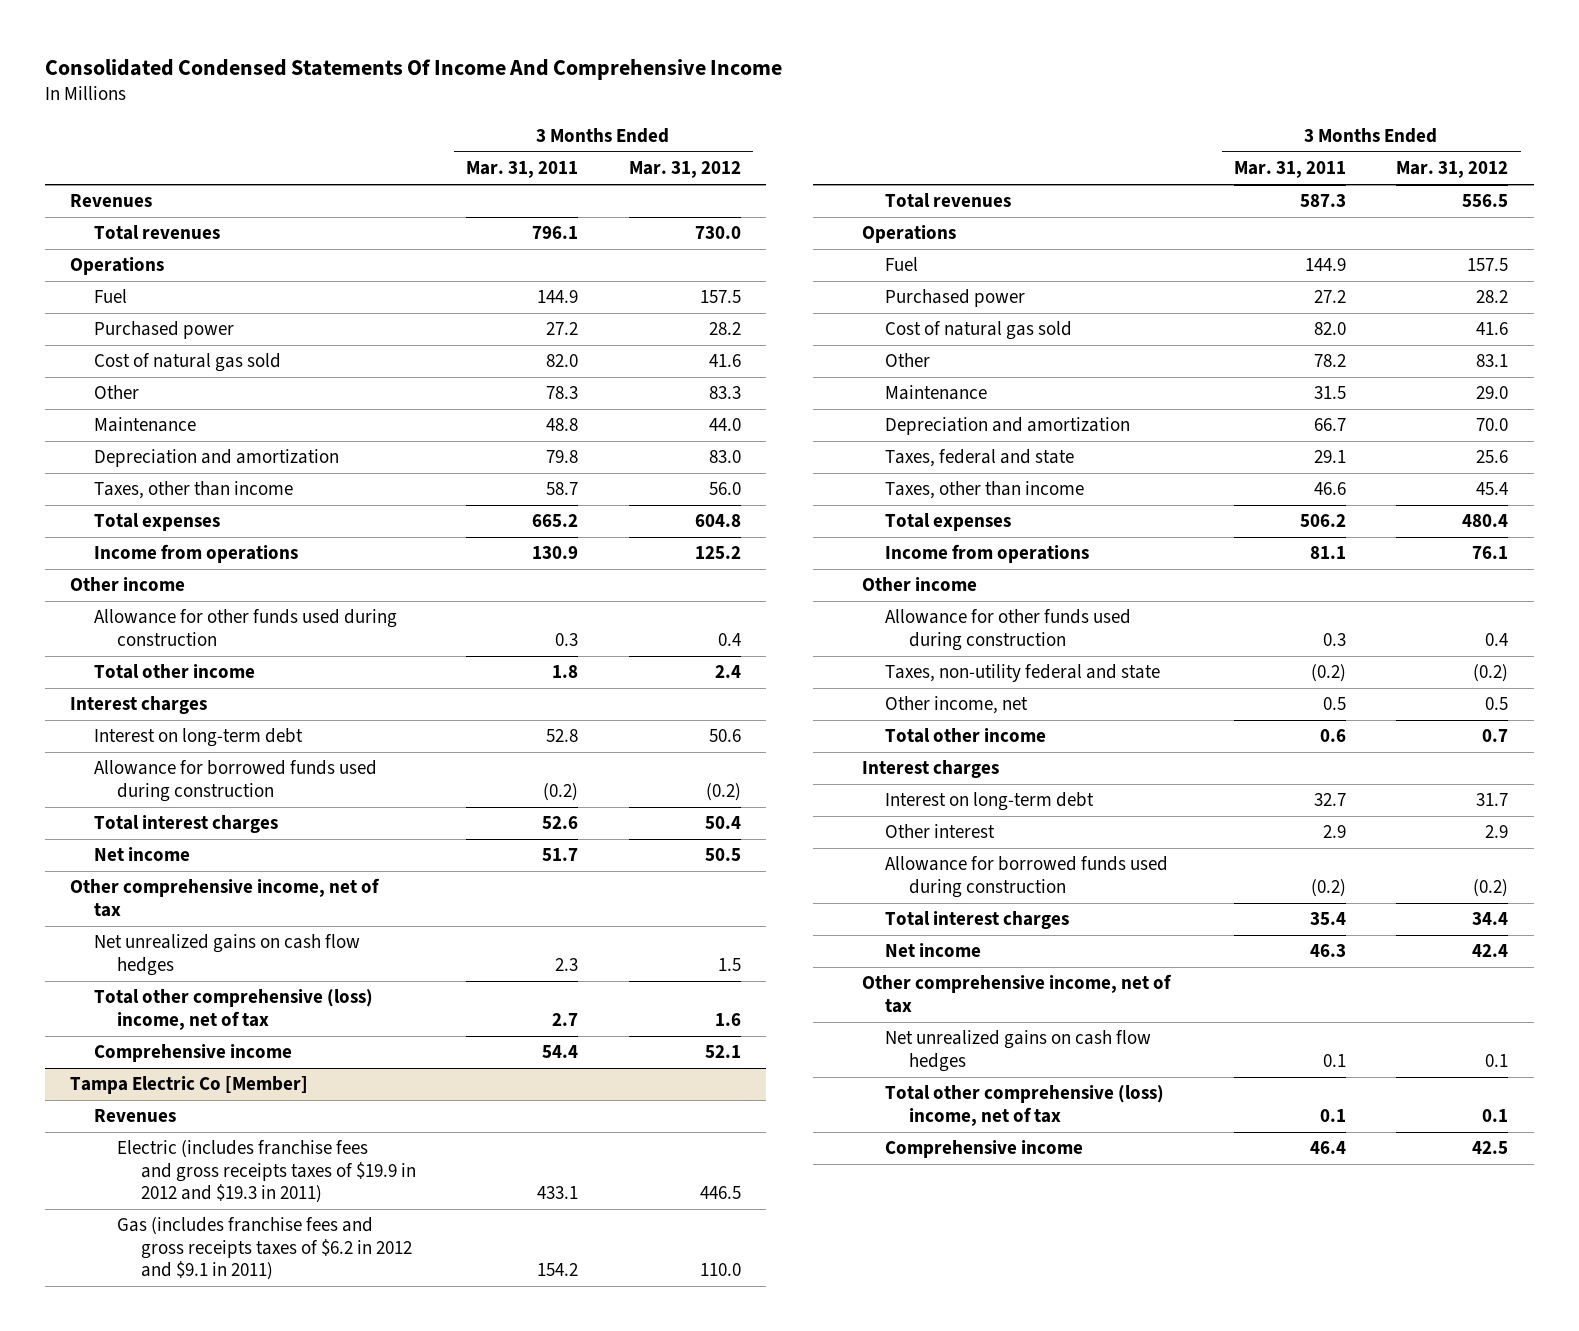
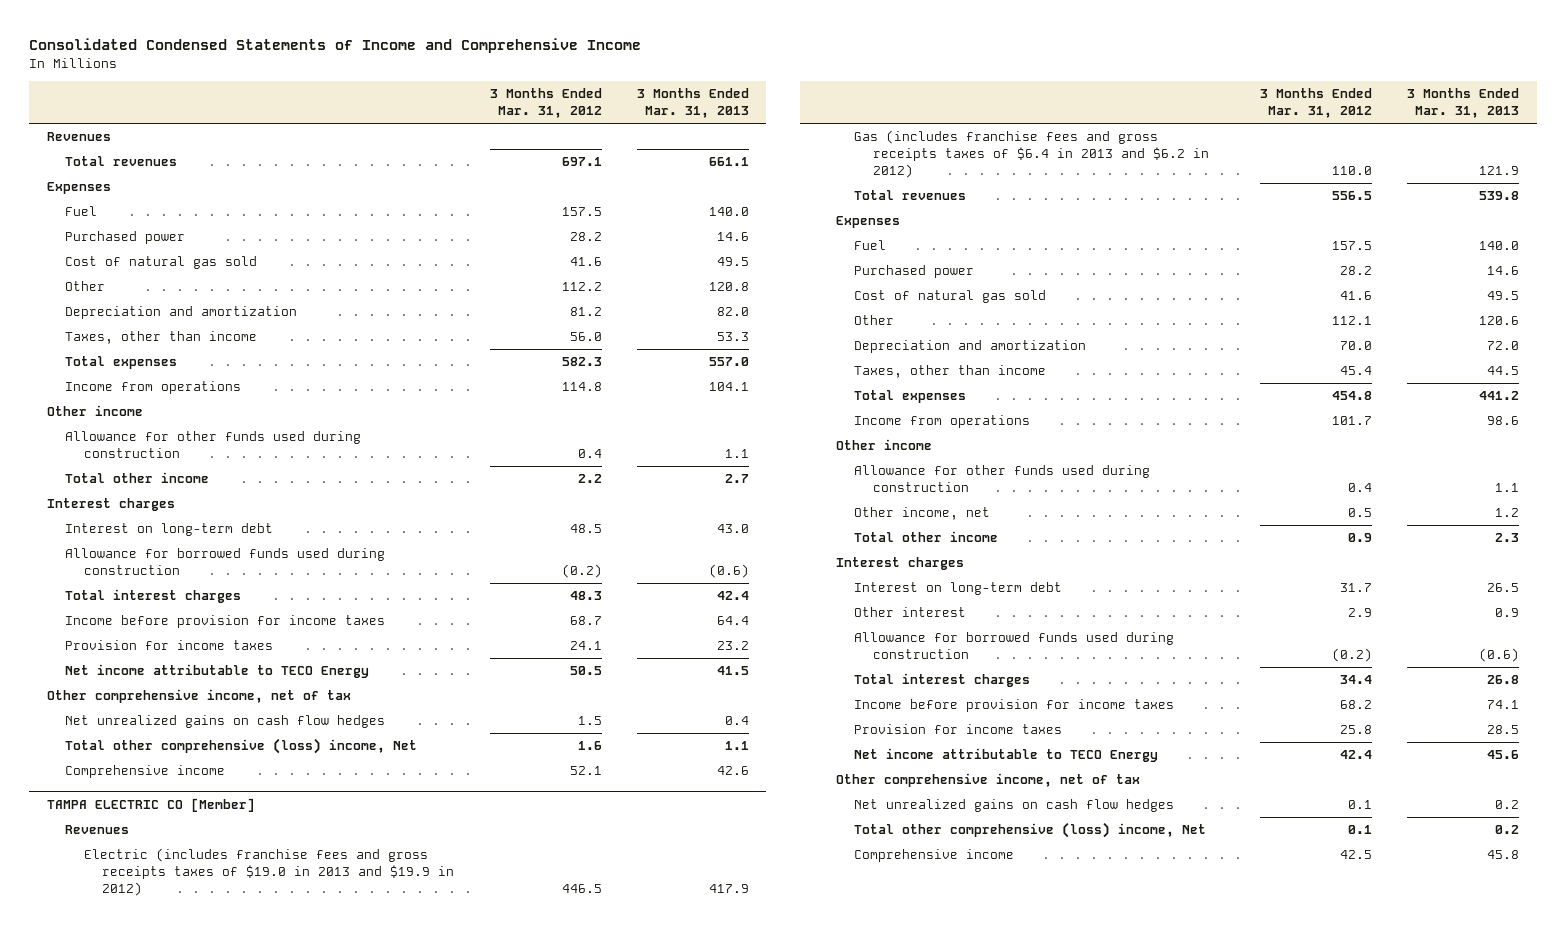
[45,58,783,80] Consolidated Condensed Statements Of Income And Comprehensive Income -> [29,37,642,53] Consolidated Condensed Statements of Income and Comprehensive Income
[466,161,579,179] Mar. 31, 2011 -> none
none -> [636,88,749,119] 3 Months Ended Mar. 31, 2013
[70,257,165,276] Operations -> none
[694,226,741,240] 730.0 -> [561,157,602,167] 697.1
none -> [46,182,111,195] Expenses
[93,417,196,433] Maintenance -> none
[708,386,741,400] 83.3 -> [561,282,602,292] 112.2
[708,450,741,464] 83.0 -> [569,307,602,317] 81.2
[694,514,741,528] 604.8 -> [561,357,602,367] 582.3
[694,546,741,560] 125.2 -> [561,382,602,392] 114.8
[714,665,741,679] 2.4 -> [577,474,602,484] 2.2
[708,729,741,743] 50.6 -> [569,524,602,534] 48.5
[704,816,741,830] 50.4 -> [569,591,602,601] 48.3
none -> [65,615,386,629] Income before provision for income taxes
none -> [65,640,274,651] Provision for income taxes
[93,847,190,862] Net income -> [65,664,370,679] Net income attributable to TECO Energy
[93,989,373,1030] Total other comprehensive (loss) income, net of tax -> [65,738,418,755] Total other comprehensive (loss) income, Net
[70,1076,309,1095] Tampa Electric Co [Member] -> [46,797,255,812] TAMPA ELECTRIC CO [Member]
[117,1140,417,1204] Electric (includes franchise fees and gross receipts taxes of $19.9 in 2012 and $19.3 in 2011) -> [83,848,455,897] Electric (includes franchise fees and gross receipts taxes of $19.0 in 2013 and $19.9 in 2012)
[117,1217,413,1281] Gas (includes franchise fees and gross receipts taxes of $6.2 in 2012 and $9.1 in 2011) -> [854,130,1209,179] Gas (includes franchise fees and gross receipts taxes of $6.4 in 2013 and $6.2 in 2012)
[861,225,956,244] Operations -> none
none -> [835,216,900,229] Expenses
[885,385,988,401] Maintenance -> none
[1476,354,1509,368] 83.1 -> [1331,316,1372,326] 112.1
[885,449,1075,468] Taxes, federal and state -> none
[1462,514,1509,528] 480.4 -> [1331,391,1372,401] 454.8
[1472,546,1509,560] 76.1 -> [1331,416,1372,426] 101.7
[885,664,1161,683] Taxes, non-utility federal and state -> none
[1482,729,1509,743] 0.7 -> [1347,533,1372,543] 0.9
none -> [854,699,1175,713] Income before provision for income taxes
none -> [854,724,1063,735] Provision for income taxes
[885,943,982,958] Net income -> [854,748,1159,763] Net income attributable to TECO Energy
[885,1085,1165,1126] Total other comprehensive (loss) income, net of tax -> [854,822,1207,839] Total other comprehensive (loss) income, Net

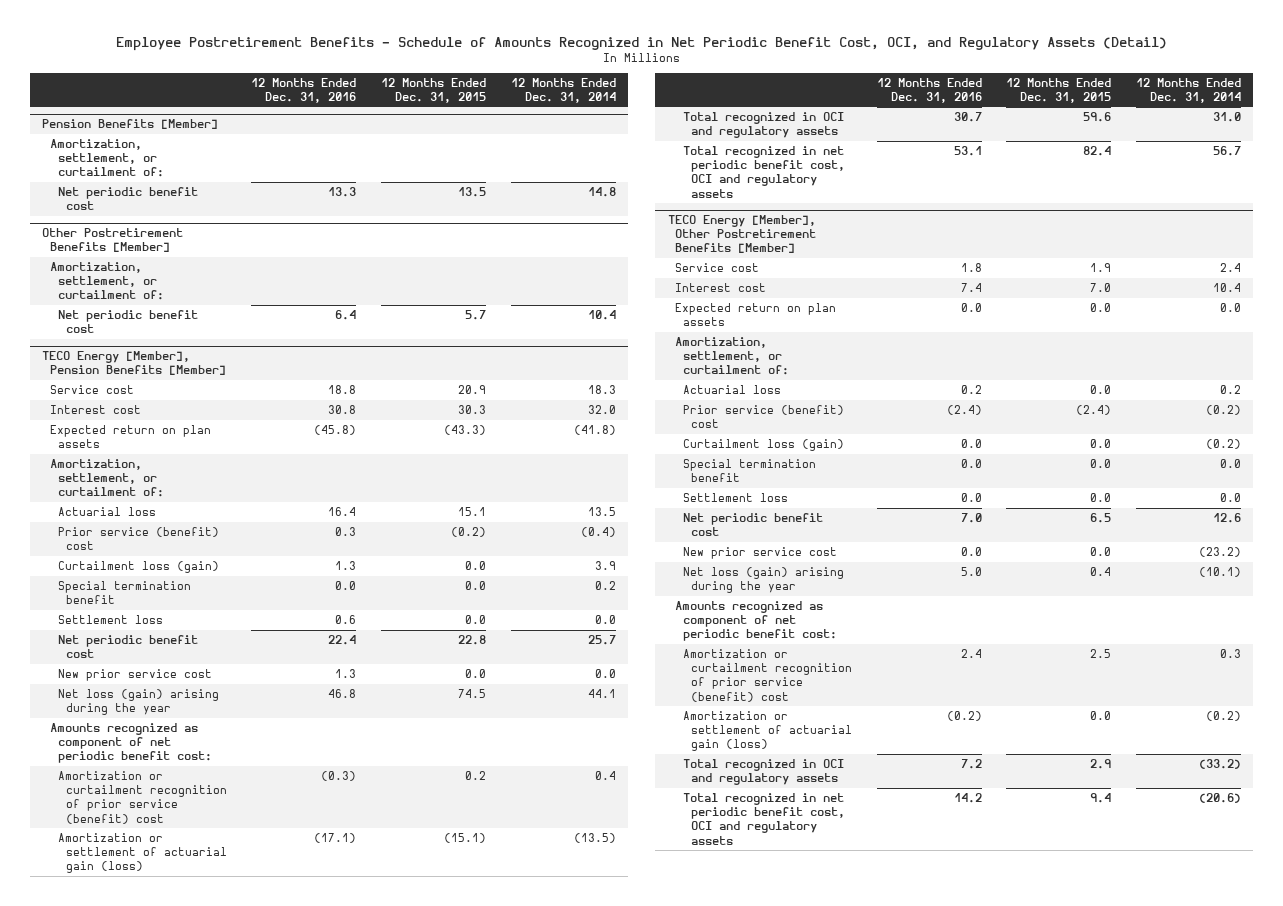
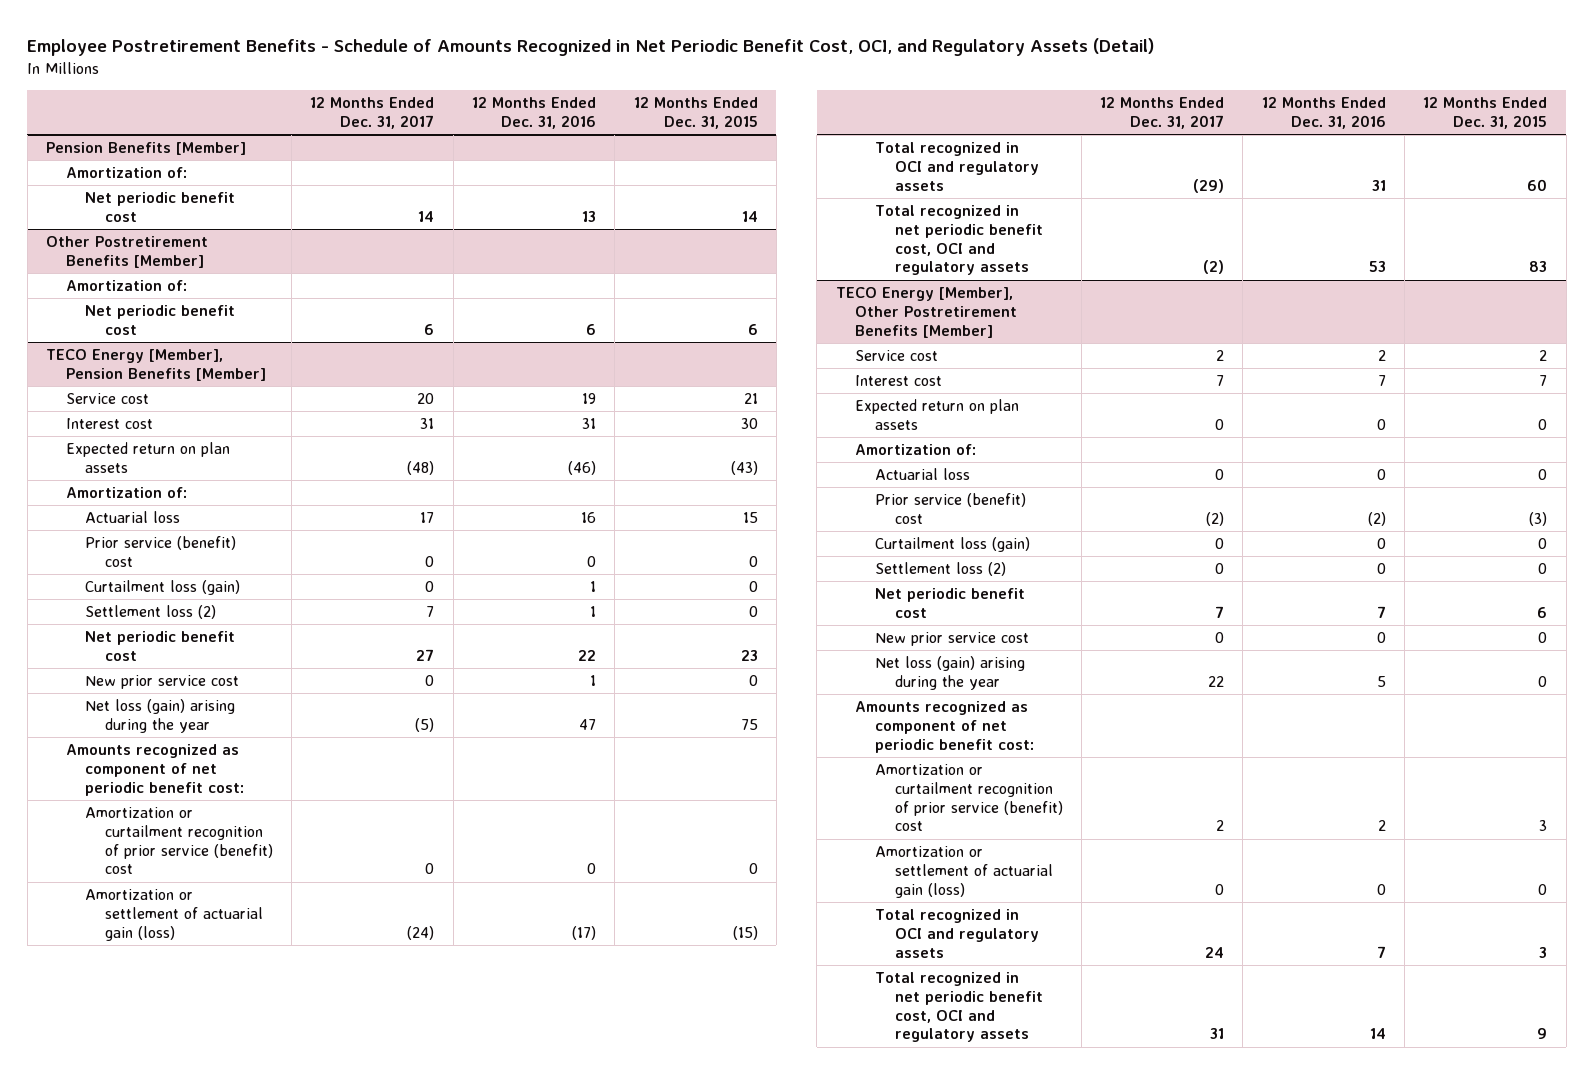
[510,77,616,103] 12 Months Ended Dec. 31, 2014 -> none
none -> [310,97,435,130] 12 Months Ended Dec. 31, 2017
[50,138,164,178] Amortization, settlement, or curtailment of: -> none
none -> [65,167,187,179] Amortization of:
[328,186,357,197] 13.3 -> [582,210,597,222] 13
[458,186,487,197] 13.5 -> [741,210,758,222] 14
[50,261,164,301] Amortization, settlement, or curtailment of: -> none
none -> [65,280,187,292] Amortization of:
[335,309,357,320] 6.4 -> [586,323,597,335] 6
[465,309,487,320] 5.7 -> [747,323,758,335] 6
[50,458,164,498] Amortization, settlement, or curtailment of: -> none
[57,580,191,605] Special termination benefit -> none
[328,384,357,394] 18.8 -> [582,393,597,405] 19
[458,384,487,394] 20.9 -> [743,393,758,405] 21
[328,404,357,414] 30.8 -> [582,418,597,430] 31
[458,404,487,414] 30.3 -> [740,418,758,430] 30
[314,424,357,435] (45.8) -> [568,460,597,475] (46)
[444,424,487,435] (43.3) -> [730,460,758,475] (43)
none -> [65,487,187,499] Amortization of:
[328,506,357,516] 16.4 -> [581,512,597,524] 16
[458,506,487,516] 15.1 -> [742,512,758,524] 15
[335,526,357,536] 0.3 -> [587,555,597,567] 0
[451,526,487,537] (0.2) -> [748,555,758,567] 0
[335,560,357,570] 1.3 -> [590,581,597,593] 1
[465,560,487,570] 0.0 -> [748,581,758,593] 0
[57,614,163,624] Settlement loss -> [85,605,217,620] Settlement loss (2)
[335,614,357,624] 0.6 -> [590,606,597,618] 1
[465,614,487,624] 0.0 -> [748,606,758,618] 0
[328,634,357,645] 22.4 -> [578,649,597,661] 22
[458,634,487,645] 22.8 -> [740,649,758,661] 23
[335,668,357,678] 1.3 -> [590,675,597,687] 1
[465,668,487,678] 0.0 -> [748,675,758,687] 0
[328,688,357,698] 46.8 -> [579,718,597,730] 47
[458,688,487,698] 74.5 -> [740,718,758,730] 75
[321,770,357,781] (0.3) -> [587,863,597,875] 0
[465,770,487,780] 0.2 -> [748,863,758,875] 0
[314,832,357,843] (17.1) -> [572,925,597,940] (17)
[444,832,487,843] (15.1) -> [732,925,758,940] (15)
[953,111,982,122] 30.7 -> [1371,179,1386,191] 31
[1083,111,1112,122] 59.6 -> [1527,178,1548,191] 60
[953,145,982,156] 53.1 -> [1368,261,1386,273] 53
[1083,145,1112,156] 82.4 -> [1529,261,1548,273] 83
[675,336,790,376] Amortization, settlement, or curtailment of: -> none
[683,458,817,483] Special termination benefit -> none
[960,262,982,272] 1.8 -> [1377,350,1386,362] 2
[1090,262,1112,272] 1.9 -> [1539,350,1548,362] 2
[960,282,982,292] 7.4 -> [1377,375,1386,387] 7
[1090,282,1112,292] 7.0 -> [1539,375,1548,387] 7
[960,302,982,312] 0.0 -> [1376,418,1386,430] 0
[1090,302,1112,312] 0.0 -> [1538,418,1548,430] 0
none -> [855,444,977,456] Amortization of:
[960,384,982,394] 0.2 -> [1376,469,1386,481] 0
[1090,384,1112,394] 0.0 -> [1538,469,1548,481] 0
[946,404,982,415] (2.4) -> [1367,511,1386,526] (2)
[1076,404,1112,415] (2.4) -> [1529,511,1548,526] (3)
[960,438,982,448] 0.0 -> [1376,538,1386,550] 0
[1090,438,1112,448] 0.0 -> [1538,538,1548,550] 0
[683,492,789,502] Settlement loss -> [874,562,1006,577] Settlement loss (2)
[960,492,982,502] 0.0 -> [1376,563,1386,575] 0
[1090,492,1112,502] 0.0 -> [1538,563,1548,575] 0
[960,512,982,523] 7.0 -> [1376,605,1386,618] 7
[1090,512,1112,523] 6.5 -> [1537,606,1548,618] 6
[960,546,982,556] 0.0 -> [1376,632,1386,644] 0
[1090,546,1112,556] 0.0 -> [1538,632,1548,644] 0
[960,566,982,576] 5.0 -> [1376,675,1386,687] 5
[1090,566,1112,576] 0.4 -> [1538,675,1548,687] 0
[960,648,982,658] 2.4 -> [1377,820,1386,832] 2
[1090,648,1112,658] 2.5 -> [1539,820,1548,832] 3
[946,710,982,721] (0.2) -> [1376,883,1386,895] 0
[1090,710,1112,720] 0.0 -> [1538,883,1548,895] 0
[960,758,982,769] 7.2 -> [1376,945,1386,958] 7
[1090,758,1112,769] 2.9 -> [1539,946,1548,958] 3
[953,792,982,803] 14.2 -> [1369,1028,1386,1040] 14
[1090,792,1112,803] 9.4 -> [1537,1028,1548,1040] 9

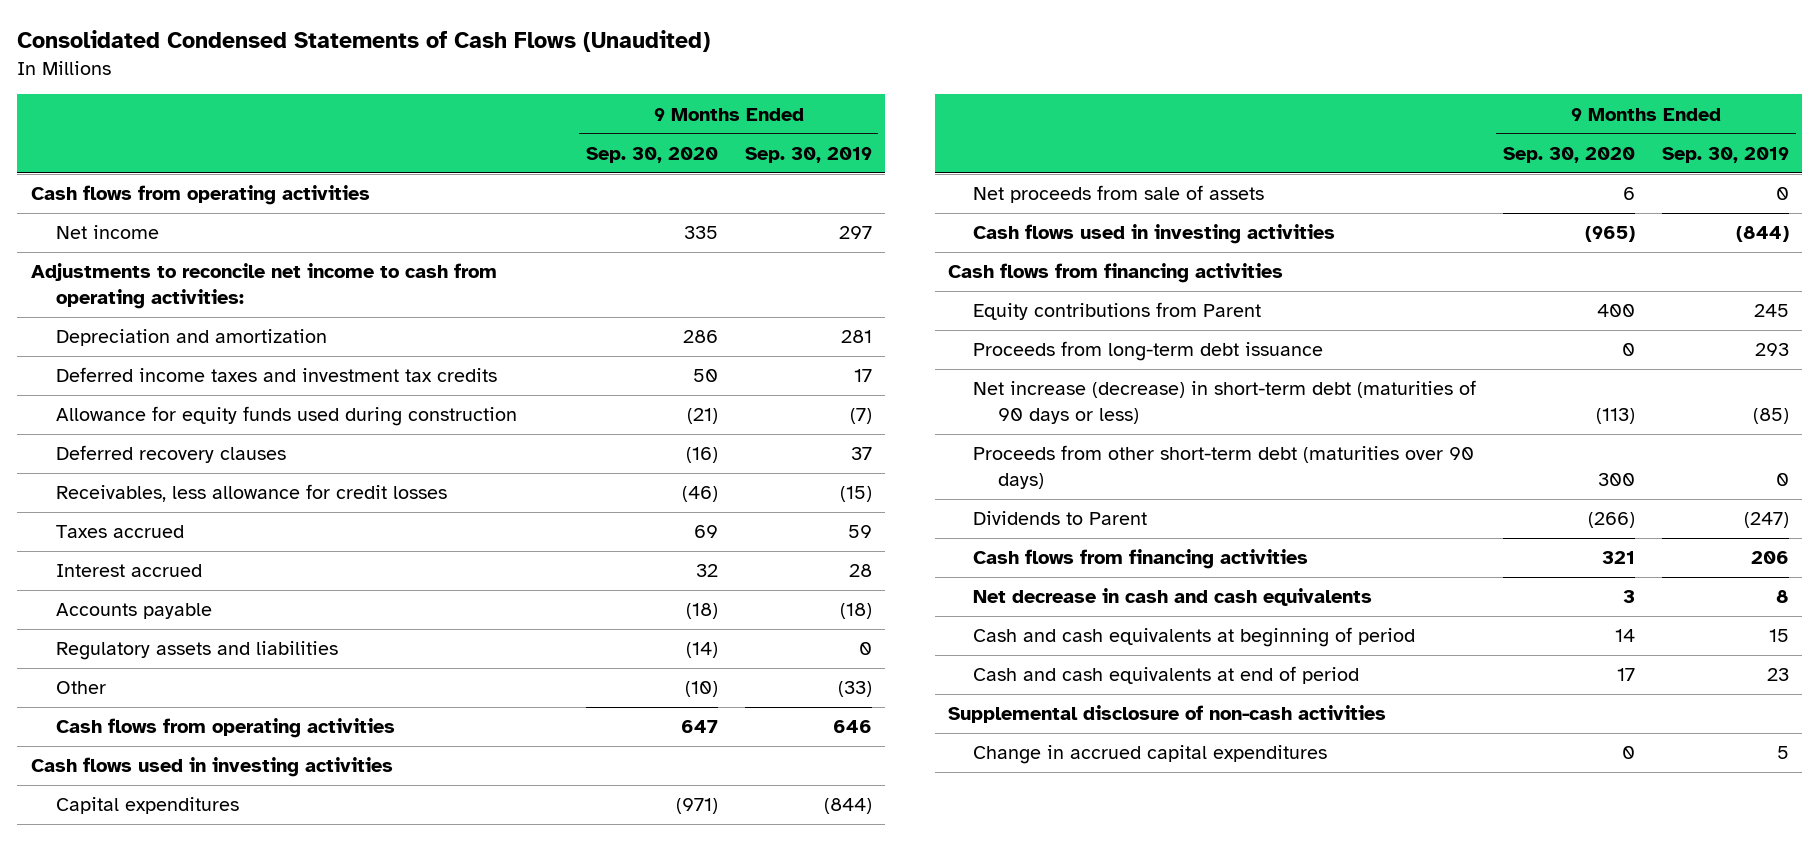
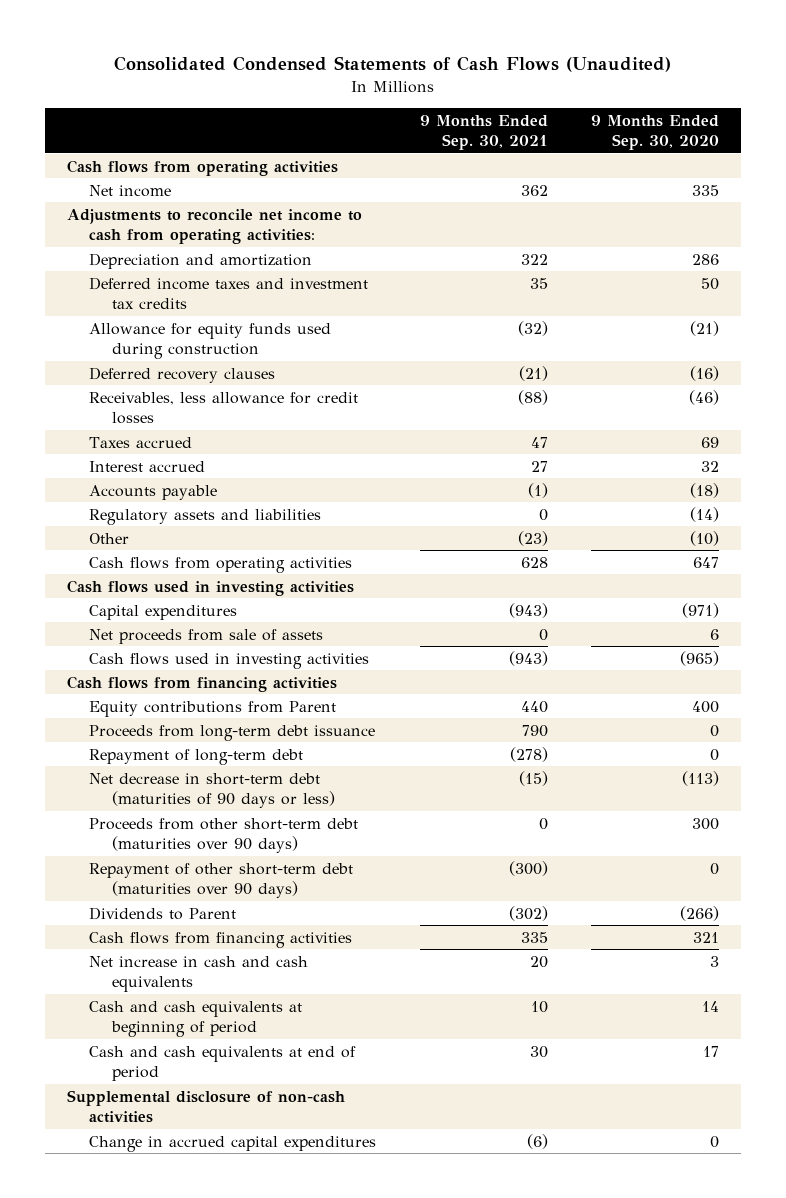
[744,147,872,164] Sep. 30, 2019 -> none
none -> [419,114,548,150] 9 Months Ended Sep. 30, 2021
none -> [89,748,304,765] Repayment of long-term debt
[972,380,1476,424] Net increase (decrease) in short-term debt (maturities of 90 days or less) -> [89,772,335,808] Net decrease in short-term debt (maturities of 90 days or less)
none -> [89,862,354,898] Repayment of other short-term debt (maturities over 90 days)
[972,588,1372,607] Net decrease in cash and cash equivalents -> [89,955,309,992] Net increase in cash and cash equivalents

